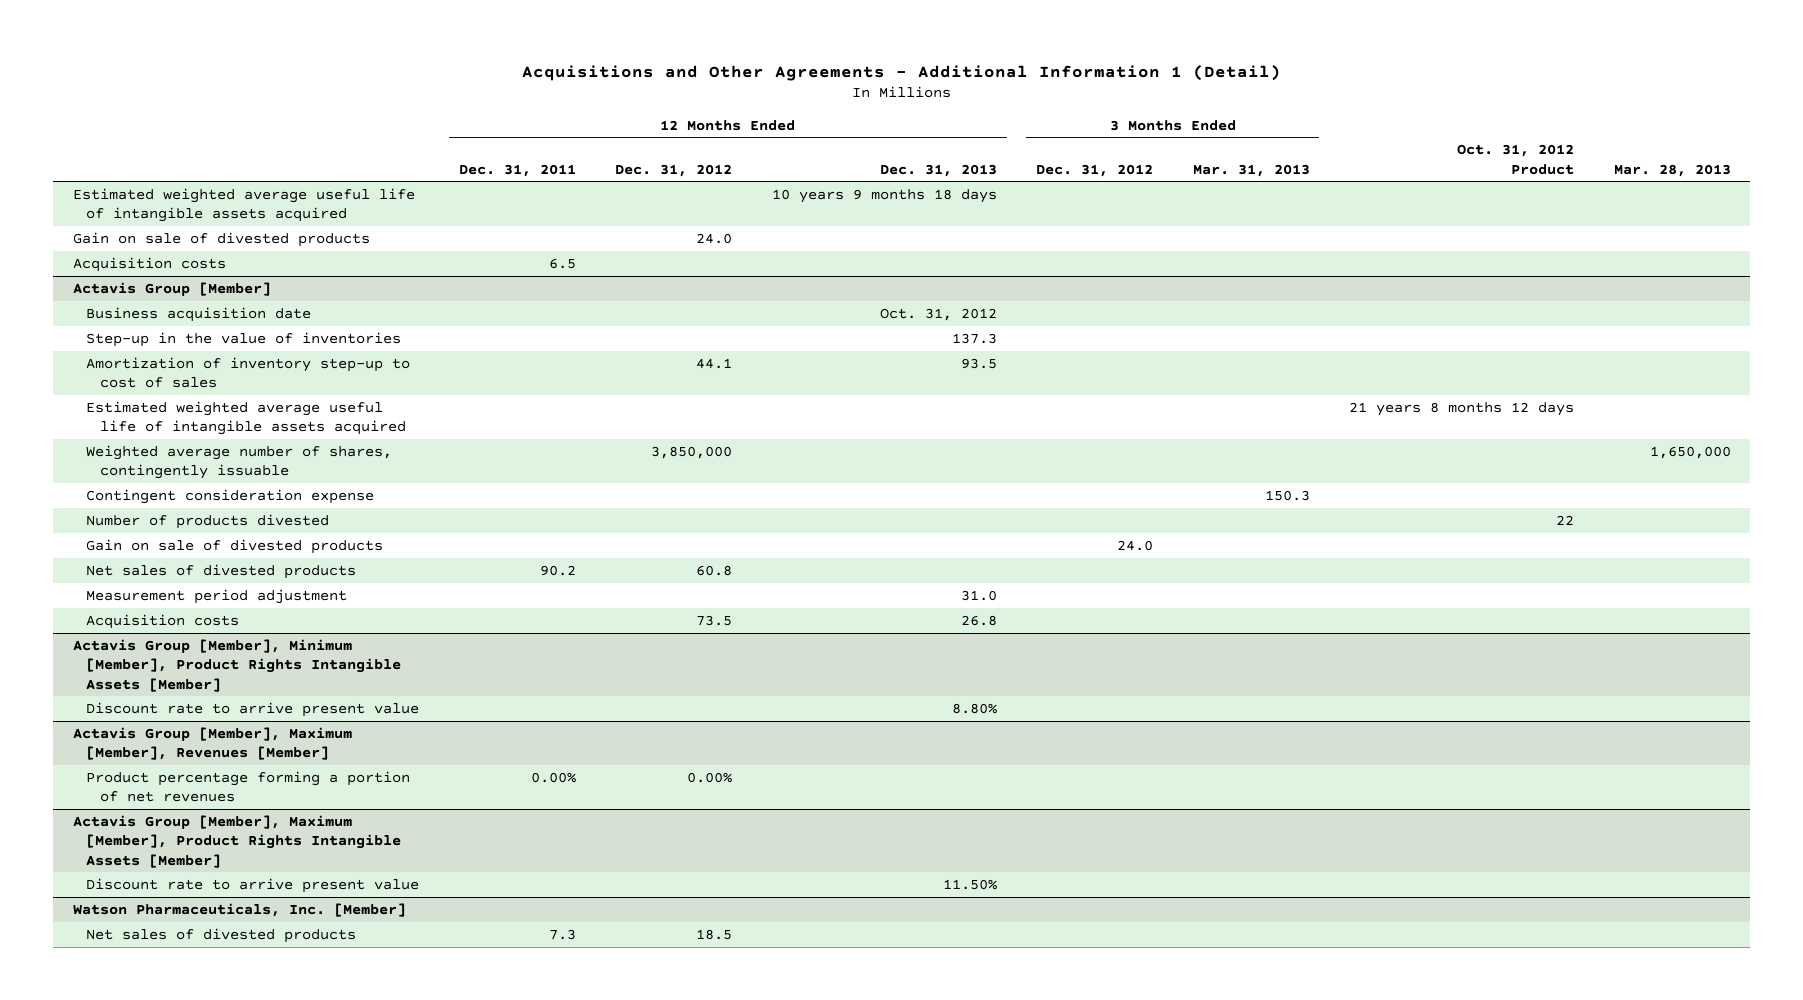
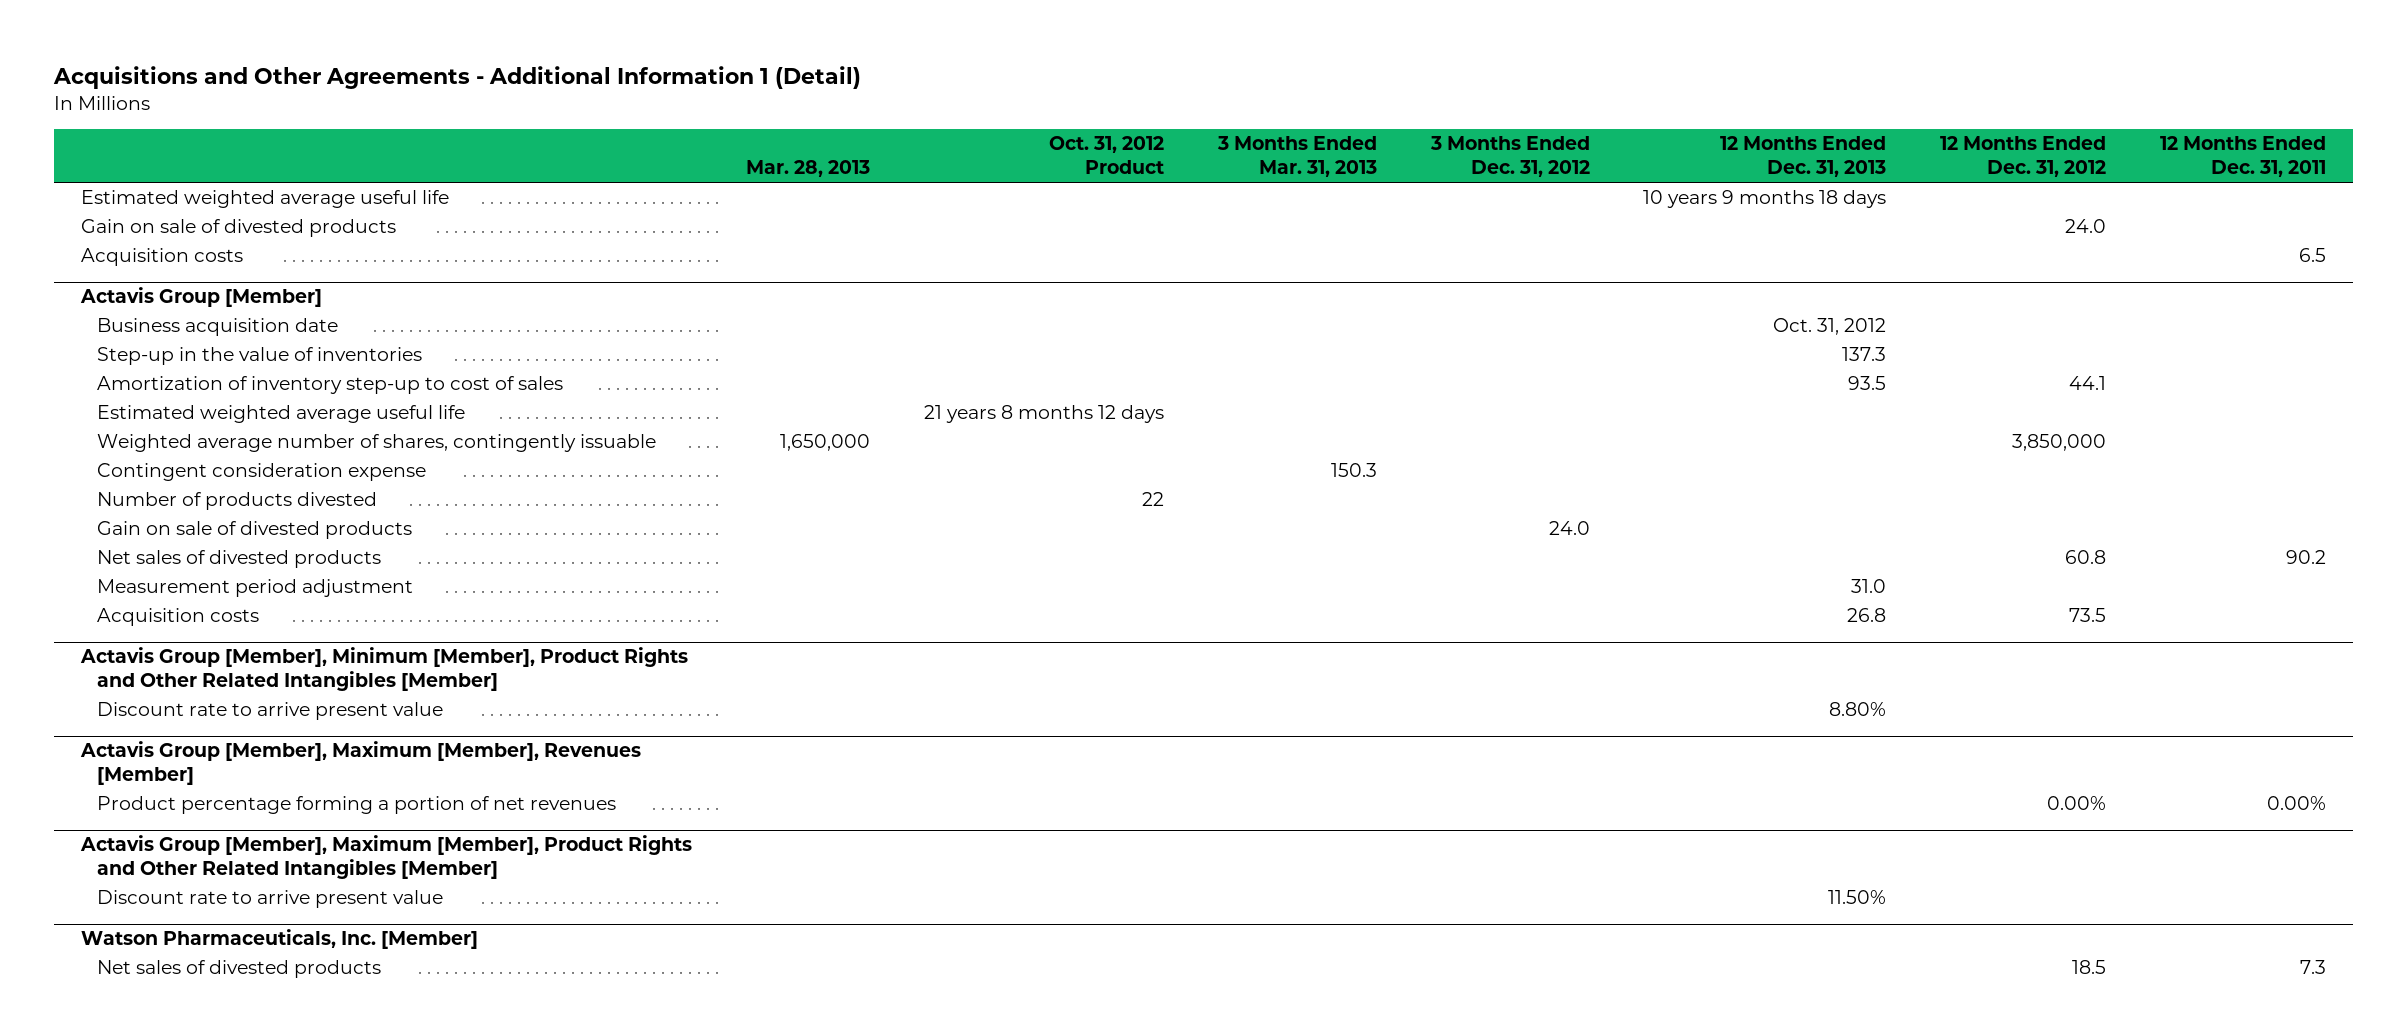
[72,187,415,223] Estimated weighted average useful life of intangible assets acquired -> [81,190,450,209] Estimated weighted average useful life
[86,400,407,436] Estimated weighted average useful life of intangible assets acquired -> [96,405,465,424] Estimated weighted average useful life
[72,638,402,692] Actavis Group [Member], Minimum [Member], Product Rights Intangible Assets [Member] -> [80,647,689,692] Actavis Group [Member], Minimum [Member], Product Rights and Other Related Intangibles [Member]
[72,814,402,868] Actavis Group [Member], Maximum [Member], Product Rights Intangible Assets [Member] -> [80,835,693,880] Actavis Group [Member], Maximum [Member], Product Rights and Other Related Intangibles [Member]

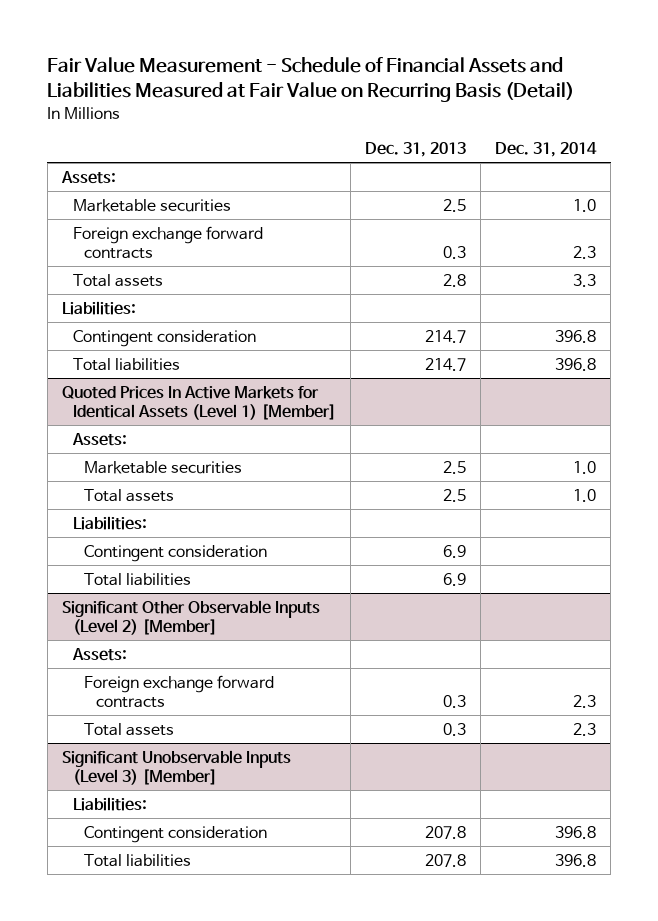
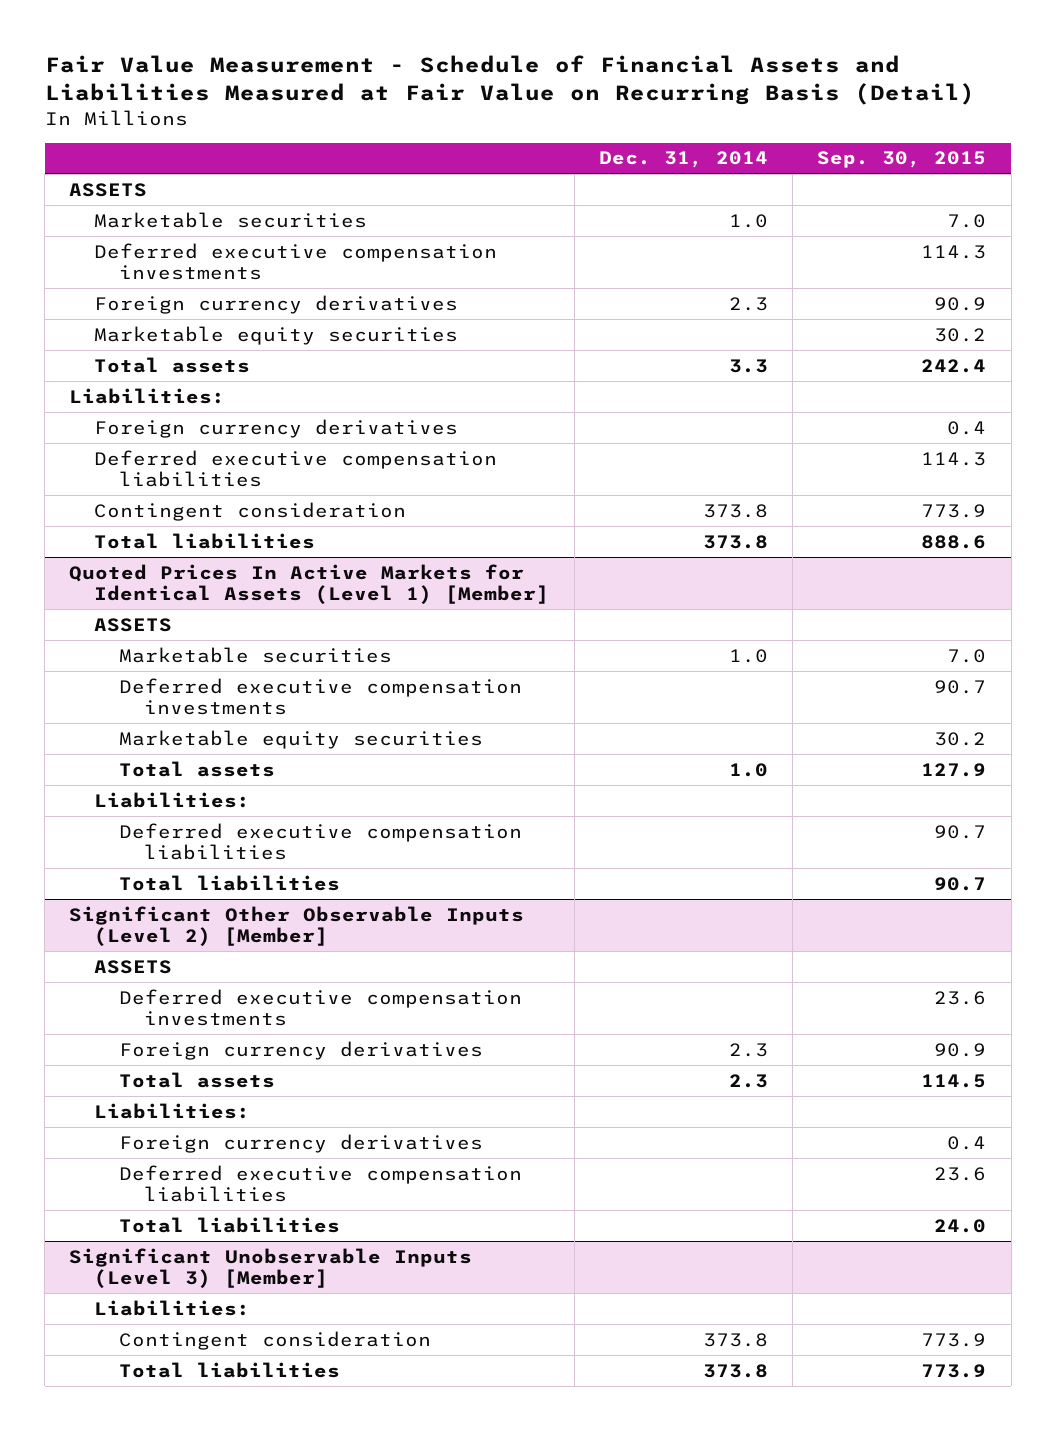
[365,142,467,158] Dec. 31, 2013 -> none
none -> [817,151,987,169] Sep. 30, 2015
[60,170,116,184] Assets: -> [69,182,148,197] ASSETS
none -> [94,242,498,280] Deferred executive compensation investments
[73,225,264,259] Foreign exchange forward contracts -> [94,294,459,314] Foreign currency derivatives
none -> [94,325,459,345] Marketable equity securities
none -> [94,418,459,438] Foreign currency derivatives
none -> [94,449,498,487] Deferred executive compensation liabilities
[555,329,597,343] 396.8 -> [702,503,768,518] 373.8
[555,357,597,371] 396.8 -> [702,534,768,549] 373.8
[72,432,128,446] Assets: -> [94,617,173,632] ASSETS
none -> [119,677,523,715] Deferred executive compensation investments
none -> [119,729,484,749] Marketable equity securities
[84,544,268,562] Contingent consideration -> none
none -> [119,822,523,860] Deferred executive compensation liabilities
[72,647,128,661] Assets: -> [94,959,173,974] ASSETS
none -> [119,988,523,1026] Deferred executive compensation investments
[84,674,275,708] Foreign exchange forward contracts -> [119,1040,484,1060] Foreign currency derivatives
none -> [94,1102,251,1119] Liabilities:
none -> [119,1133,484,1153] Foreign currency derivatives
none -> [119,1164,523,1202] Deferred executive compensation liabilities
none -> [119,1216,341,1233] Total liabilities
[555,825,597,839] 396.8 -> [702,1332,768,1347] 373.8
[555,853,597,867] 396.8 -> [702,1363,768,1378] 373.8

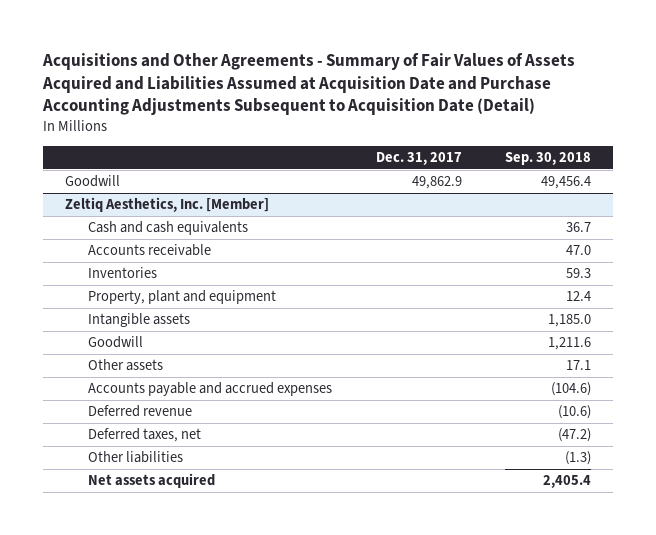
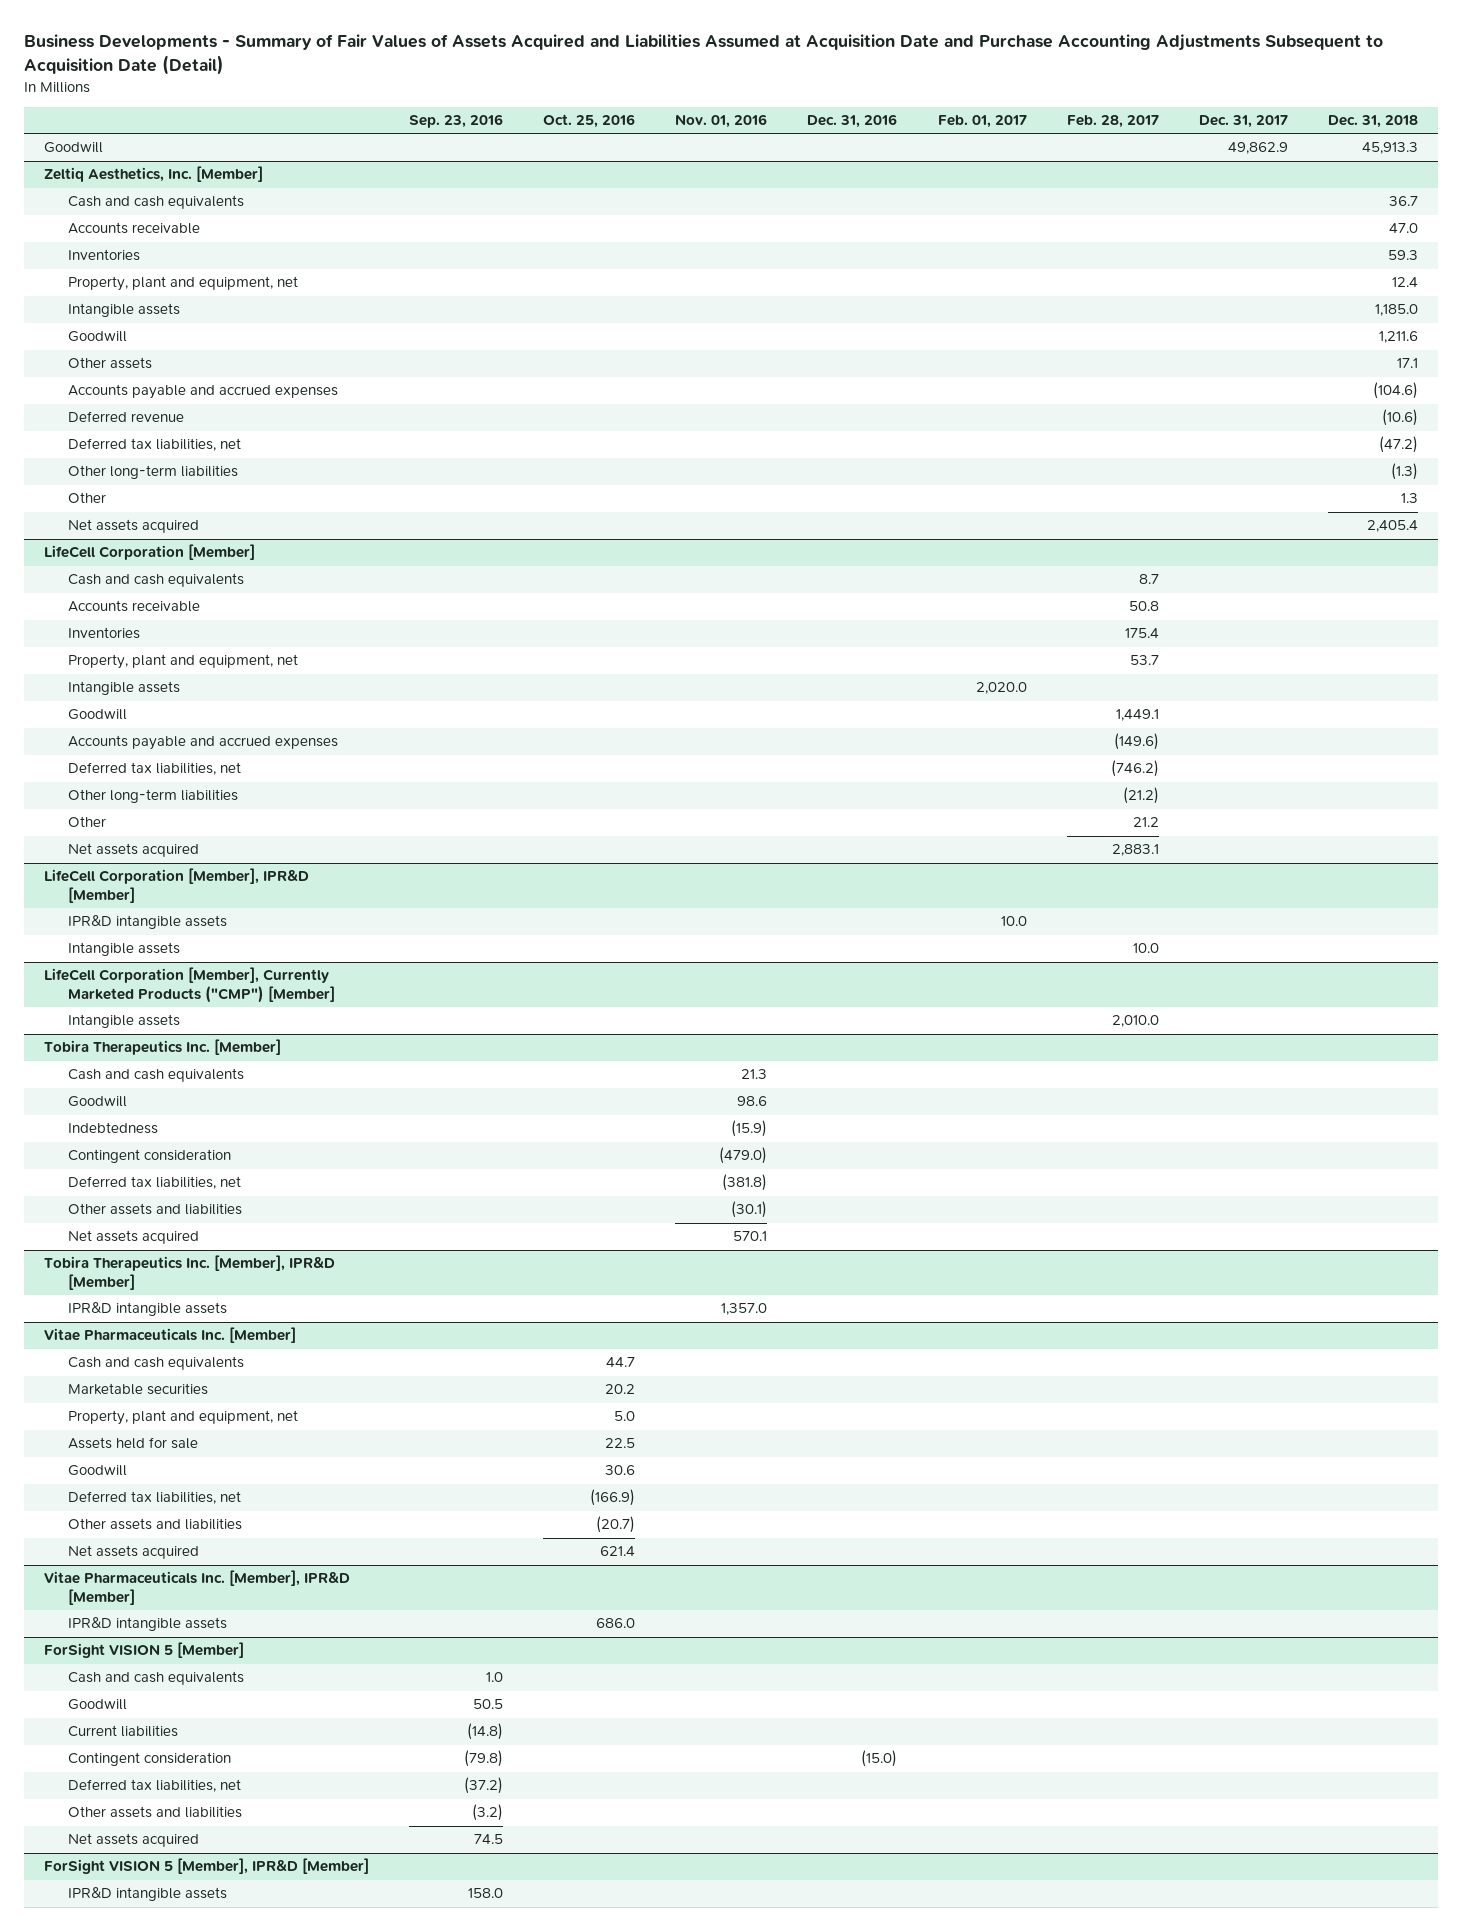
[42,53,576,116] Acquisitions and Other Agreements - Summary of Fair Values of Assets Acquired and Liabilities Assumed at Acquisition Date and Purchase Accounting Adjustments Subsequent to Acquisition Date (Detail) -> [23,34,1383,75] Business Developments - Summary of Fair Values of Assets Acquired and Liabilities Assumed at Acquisition Date and Purchase Accounting Adjustments Subsequent to Acquisition Date (Detail)
[505,151,592,165] Sep. 30, 2018 -> none
none -> [408,114,503,129] Sep. 23, 2016
none -> [543,114,636,129] Oct. 25, 2016
none -> [675,114,768,129] Nov. 01, 2016
none -> [807,114,898,129] Dec. 31, 2016
none -> [937,115,1027,129] Feb. 01, 2017
none -> [1066,115,1159,129] Feb. 28, 2017
none -> [1328,115,1419,129] Dec. 31, 2018
[88,290,277,305] Property, plant and equipment -> [67,276,298,292] Property, plant and equipment, net
[88,428,202,443] Deferred taxes, net -> [67,438,241,452] Deferred tax liabilities, net
[88,451,184,464] Other liabilities -> [67,465,238,480] Other long-term liabilities
none -> [67,492,106,504] Other
none -> [43,544,255,561] LifeCell Corporation [Member]
none -> [67,573,244,588] Cash and cash equivalents
none -> [67,600,200,613] Accounts receivable
none -> [67,627,140,640] Inventories
none -> [67,654,298,670] Property, plant and equipment, net
none -> [67,681,180,696] Intangible assets
none -> [67,709,127,721] Goodwill
none -> [67,735,338,751] Accounts payable and accrued expenses
none -> [67,762,241,776] Deferred tax liabilities, net
none -> [67,789,238,804] Other long-term liabilities
none -> [67,816,106,828] Other
none -> [67,843,199,858] Net assets acquired
none -> [43,868,309,904] LifeCell Corporation [Member], IPR&D [Member]
none -> [67,915,227,930] IPR&D intangible assets
none -> [67,942,180,957] Intangible assets
none -> [43,967,335,1004] LifeCell Corporation [Member], Currently Marketed Products ("CMP") [Member]
none -> [67,1014,180,1029] Intangible assets
none -> [43,1039,281,1056] Tobira Therapeutics Inc. [Member]
none -> [67,1068,244,1083] Cash and cash equivalents
none -> [67,1096,127,1108] Goodwill
none -> [67,1122,158,1135] Indebtedness
none -> [67,1149,231,1164] Contingent consideration
none -> [67,1176,241,1190] Deferred tax liabilities, net
none -> [67,1203,242,1216] Other assets and liabilities
none -> [67,1230,199,1245] Net assets acquired
none -> [43,1255,335,1291] Tobira Therapeutics Inc. [Member], IPR&D [Member]
none -> [67,1302,227,1317] IPR&D intangible assets
none -> [43,1327,296,1344] Vitae Pharmaceuticals Inc. [Member]
none -> [67,1356,244,1371] Cash and cash equivalents
none -> [67,1383,208,1396] Marketable securities
none -> [67,1410,298,1426] Property, plant and equipment, net
none -> [67,1437,198,1450] Assets held for sale
none -> [67,1465,127,1477] Goodwill
none -> [67,1491,241,1505] Deferred tax liabilities, net
none -> [67,1518,242,1531] Other assets and liabilities
none -> [67,1545,199,1560] Net assets acquired
none -> [43,1570,350,1606] Vitae Pharmaceuticals Inc. [Member], IPR&D [Member]
none -> [67,1617,227,1632] IPR&D intangible assets
none -> [43,1642,244,1659] ForSight VISION 5 [Member]
none -> [67,1671,244,1686] Cash and cash equivalents
none -> [67,1699,127,1711] Goodwill
none -> [67,1725,178,1738] Current liabilities
none -> [67,1752,231,1767] Contingent consideration
none -> [67,1779,241,1793] Deferred tax liabilities, net
none -> [67,1806,242,1819] Other assets and liabilities
none -> [67,1833,199,1848] Net assets acquired
none -> [43,1858,369,1875] ForSight VISION 5 [Member], IPR&D [Member]
none -> [67,1887,227,1902] IPR&D intangible assets

